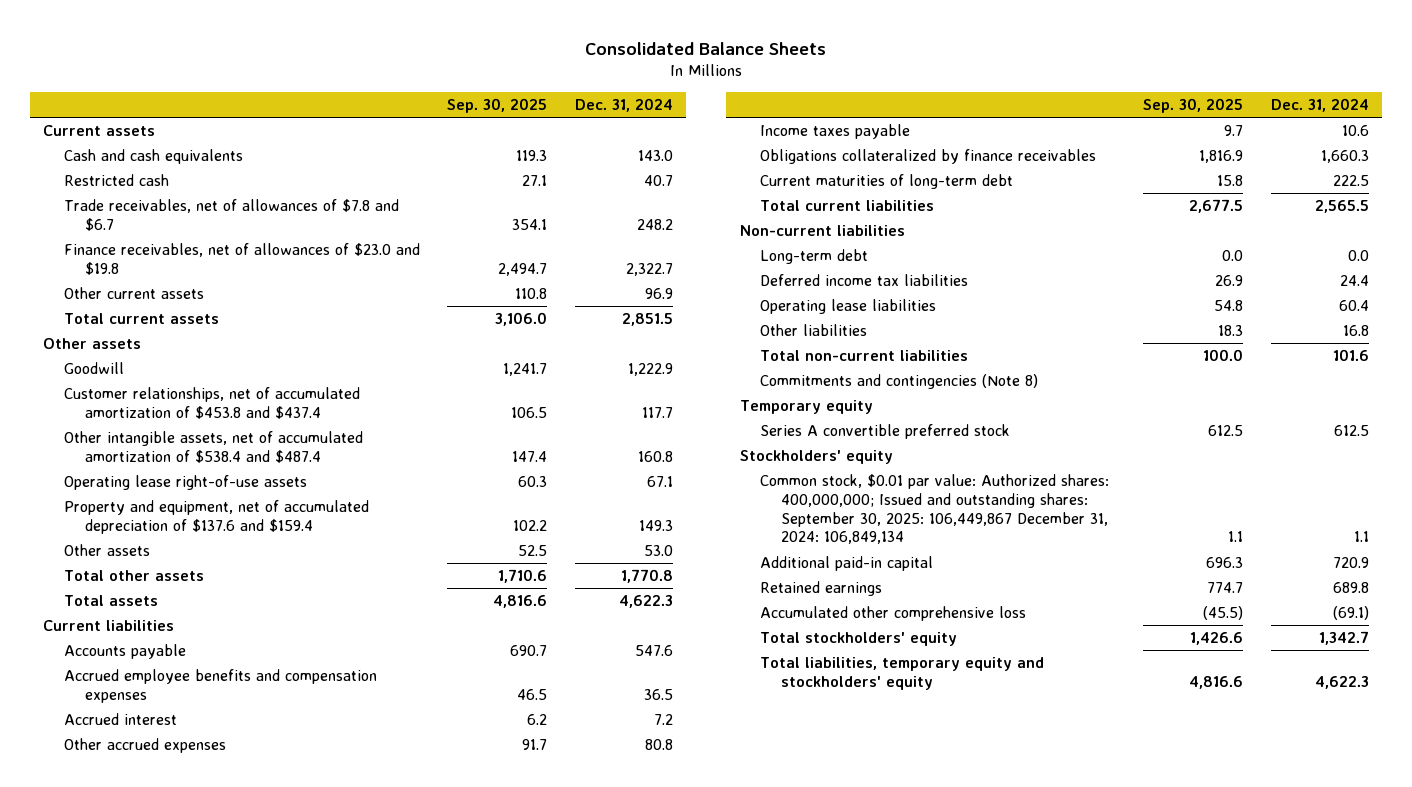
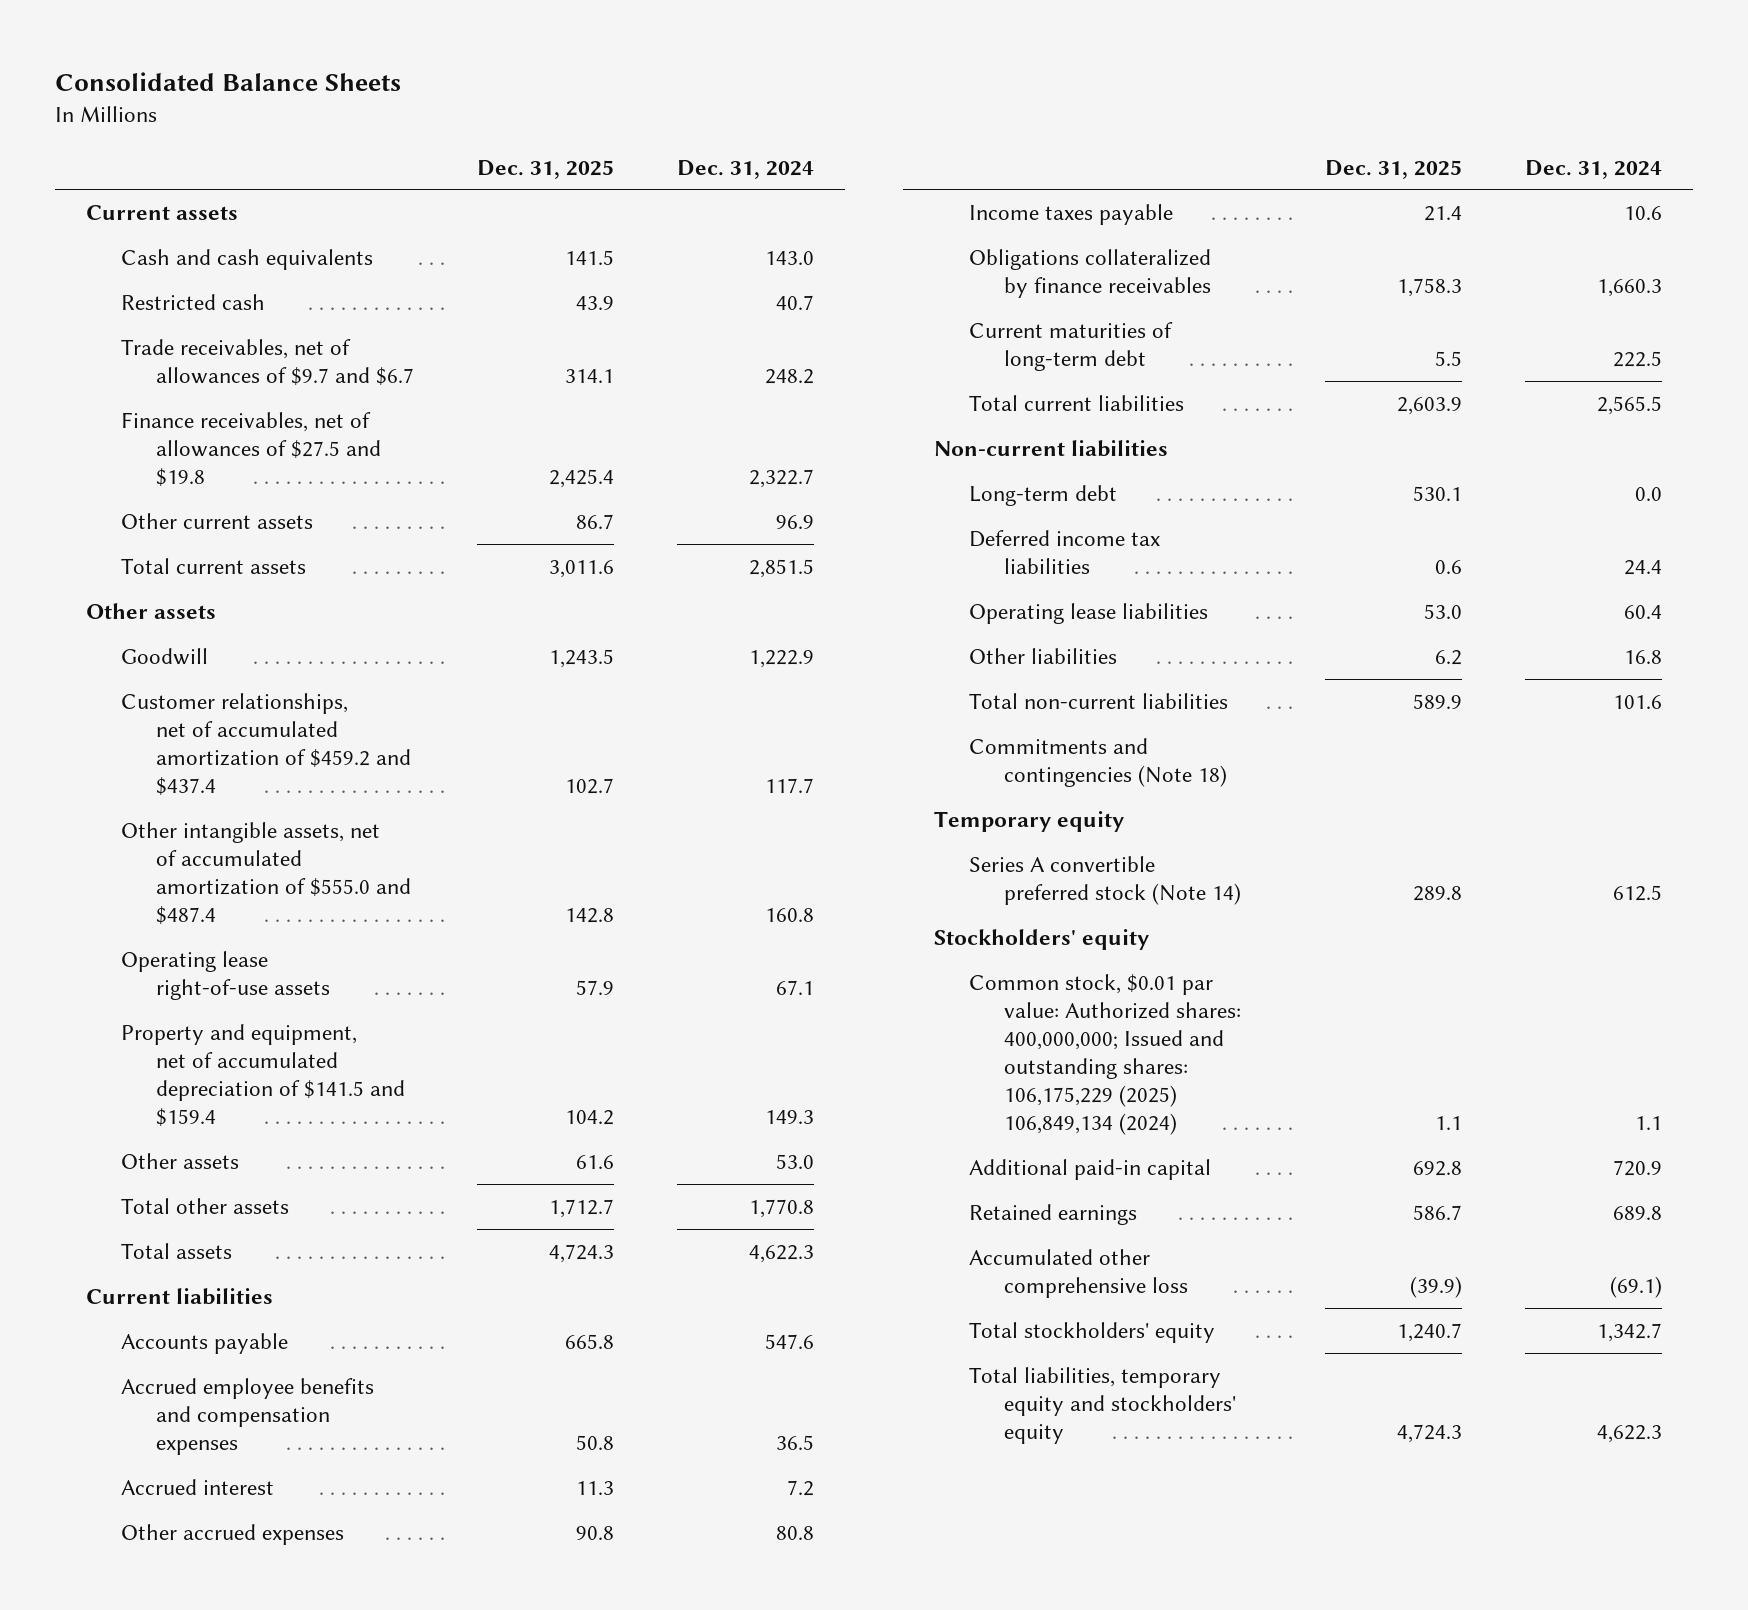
[447,98,548,114] Sep. 30, 2025 -> none
none -> [476,159,614,179] Dec. 31, 2025
[64,199,400,231] Trade receivables, net of allowances of $7.8 and $6.7 -> [121,338,415,386] Trade receivables, net of allowances of $9.7 and $6.7
[64,243,421,275] Finance receivables, net of allowances of $23.0 and $19.8 -> [121,411,382,487] Finance receivables, net of allowances of $27.5 and $19.8
[64,387,361,419] Customer relationships, net of accumulated amortization of $453.8 and $437.4 -> [121,692,412,796] Customer relationships, net of accumulated amortization of $459.2 and $437.4
[64,431,364,463] Other intangible assets, net of accumulated amortization of $538.4 and $487.4 -> [121,821,412,925] Other intangible assets, net of accumulated amortization of $555.0 and $487.4
[64,500,370,534] Property and equipment, net of accumulated depreciation of $137.6 and $159.4 -> [121,1023,406,1127] Property and equipment, net of accumulated depreciation of $141.5 and $159.4
[760,374,1039,390] Commitments and contingencies (Note 8) -> [969,737,1228,787] Commitments and contingencies (Note 18)
[760,424,1011,440] Series A convertible preferred stock -> [969,855,1242,905] Series A convertible preferred stock (Note 14)
[760,474,1110,545] Common stock, $0.01 par value: Authorized shares: 400,000,000; Issued and outstanding shares: September 30, 2025: 106,449,867 December 31, 2024: 106,849,134 -> [969,973,1242,1136] Common stock, $0.01 par value: Authorized shares: 400,000,000; Issued and outstanding shares: 106,175,229 (2025) 106,849,134 (2024)

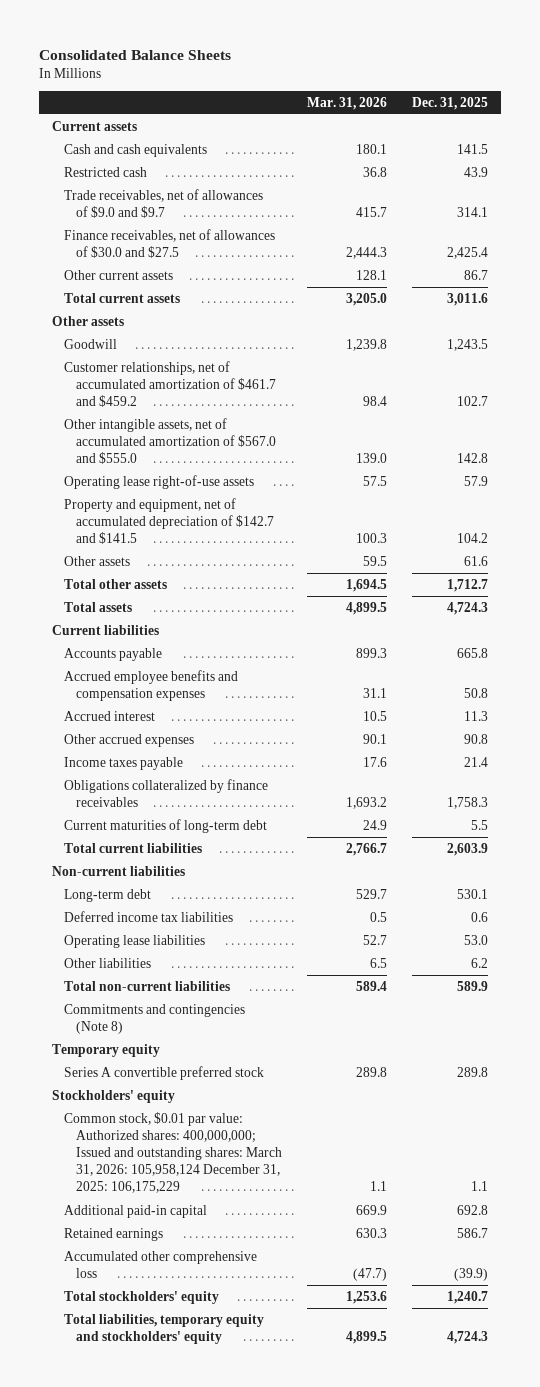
[676,159,814,179] Dec. 31, 2024 -> none
none -> [306,96,387,110] Mar. 31, 2026
[121,338,415,386] Trade receivables, net of allowances of $9.7 and $6.7 -> [63,188,263,218] Trade receivables, net of allowances of $9.0 and $9.7
[121,411,382,487] Finance receivables, net of allowances of $27.5 and $19.8 -> [63,228,275,258] Finance receivables, net of allowances of $30.0 and $27.5
[121,692,412,796] Customer relationships, net of accumulated amortization of $459.2 and $437.4 -> [63,360,276,408] Customer relationships, net of accumulated amortization of $461.7 and $459.2
[121,821,412,925] Other intangible assets, net of accumulated amortization of $555.0 and $487.4 -> [63,417,276,465] Other intangible assets, net of accumulated amortization of $567.0 and $555.0
[121,1023,406,1127] Property and equipment, net of accumulated depreciation of $141.5 and $159.4 -> [63,497,274,545] Property and equipment, net of accumulated depreciation of $142.7 and $141.5
[969,737,1228,787] Commitments and contingencies (Note 18) -> [63,1003,245,1034] Commitments and contingencies (Note 8)
[969,855,1242,905] Series A convertible preferred stock (Note 14) -> [63,1065,264,1080] Series A convertible preferred stock
[969,973,1242,1136] Common stock, $0.01 par value: Authorized shares: 400,000,000; Issued and outstanding shares: 106,175,229 (2025) 106,849,134 (2024) -> [63,1111,282,1194] Common stock, $0.01 par value: Authorized shares: 400,000,000; Issued and outstanding shares: March 31, 2026: 105,958,124 December 31, 2025: 106,175,229

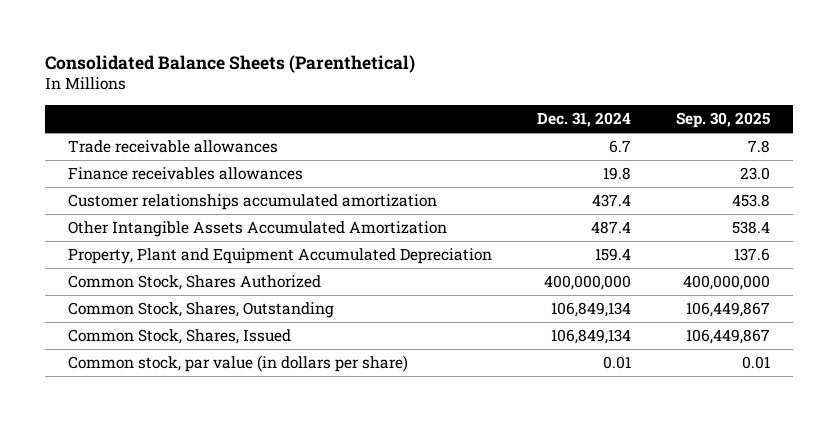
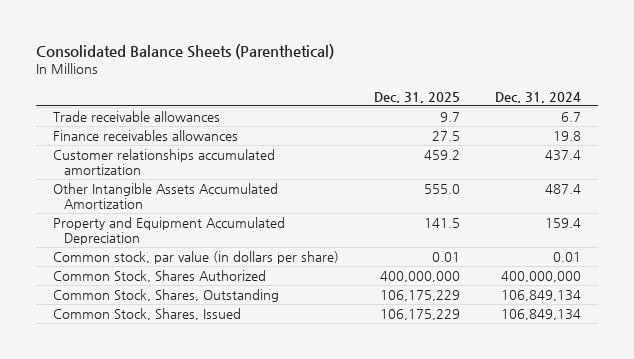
[676,111,771,128] Sep. 30, 2025 -> none
none -> [373,91,460,103] Dec. 31, 2025
[67,248,492,265] Property, Plant and Equipment Accumulated Depreciation -> [53,217,286,246] Property and Equipment Accumulated Depreciation
[67,355,408,373] Common stock, par value (in dollars per share) -> [53,251,340,265] Common stock, par value (in dollars per share)

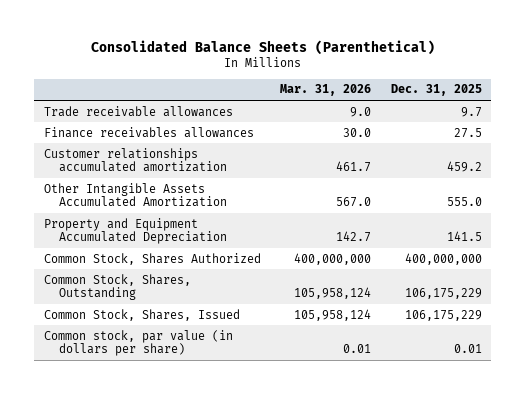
[494,91,581,103] Dec. 31, 2024 -> none
none -> [280,84,372,97] Mar. 31, 2026
[53,251,340,265] Common stock, par value (in dollars per share) -> [43,329,233,356] Common stock, par value (in dollars per share)

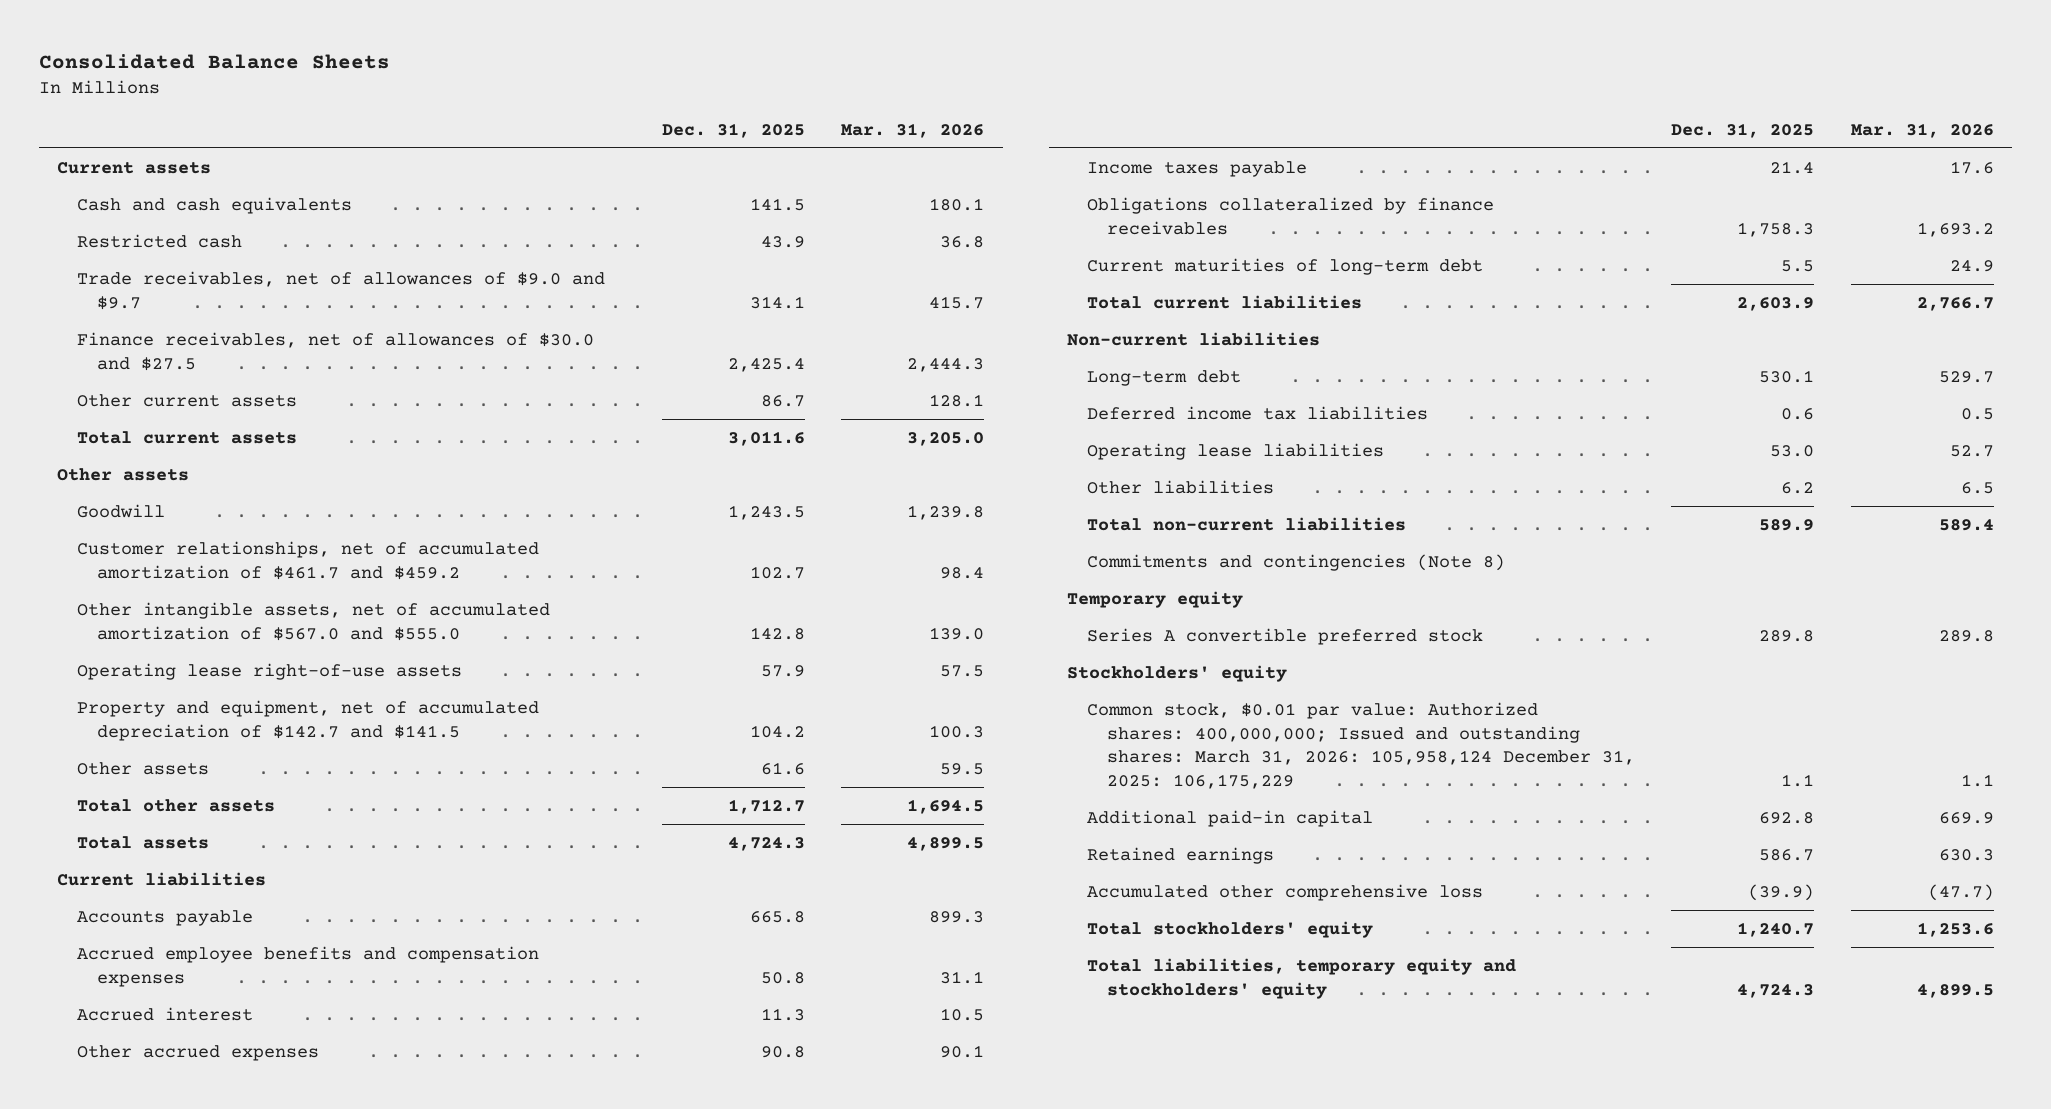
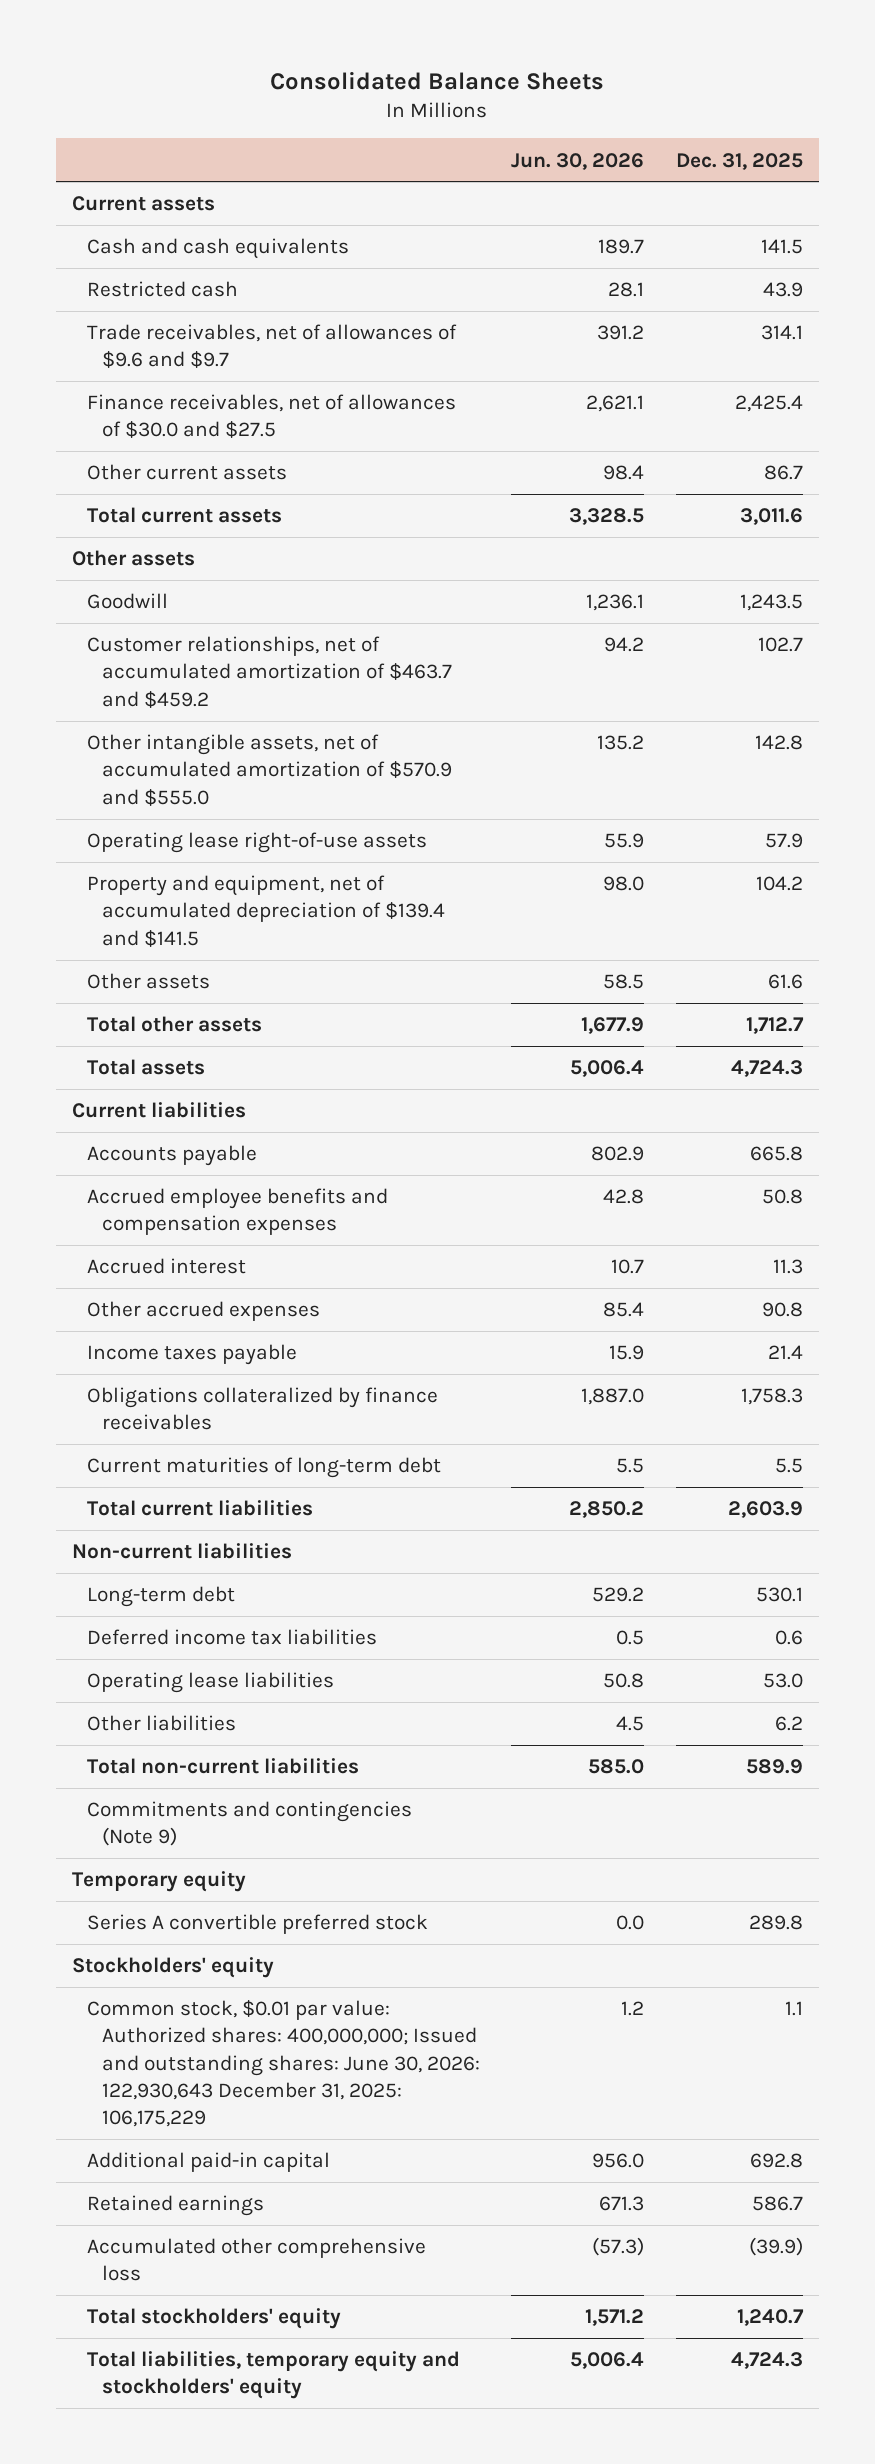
[841,122,985,138] Mar. 31, 2026 -> none
none -> [511,152,645,170] Jun. 30, 2026
[77,270,606,310] Trade receivables, net of allowances of $9.0 and $9.7 -> [86,324,457,369] Trade receivables, net of allowances of $9.6 and $9.7
[77,540,540,580] Customer relationships, net of accumulated amortization of $461.7 and $459.2 -> [86,636,452,708] Customer relationships, net of accumulated amortization of $463.7 and $459.2
[77,601,551,641] Other intangible assets, net of accumulated amortization of $567.0 and $555.0 -> [86,734,452,806] Other intangible assets, net of accumulated amortization of $570.9 and $555.0
[77,699,540,741] Property and equipment, net of accumulated depreciation of $142.7 and $141.5 -> [86,875,445,947] Property and equipment, net of accumulated depreciation of $139.4 and $141.5
[1086,553,1505,571] Commitments and contingencies (Note 8) -> [86,1801,412,1847] Commitments and contingencies (Note 9)
[1086,701,1635,790] Common stock, $0.01 par value: Authorized shares: 400,000,000; Issued and outstanding shares: March 31, 2026: 105,958,124 December 31, 2025: 106,175,229 -> [86,2000,480,2128] Common stock, $0.01 par value: Authorized shares: 400,000,000; Issued and outstanding shares: June 30, 2026: 122,930,643 December 31, 2025: 106,175,229

